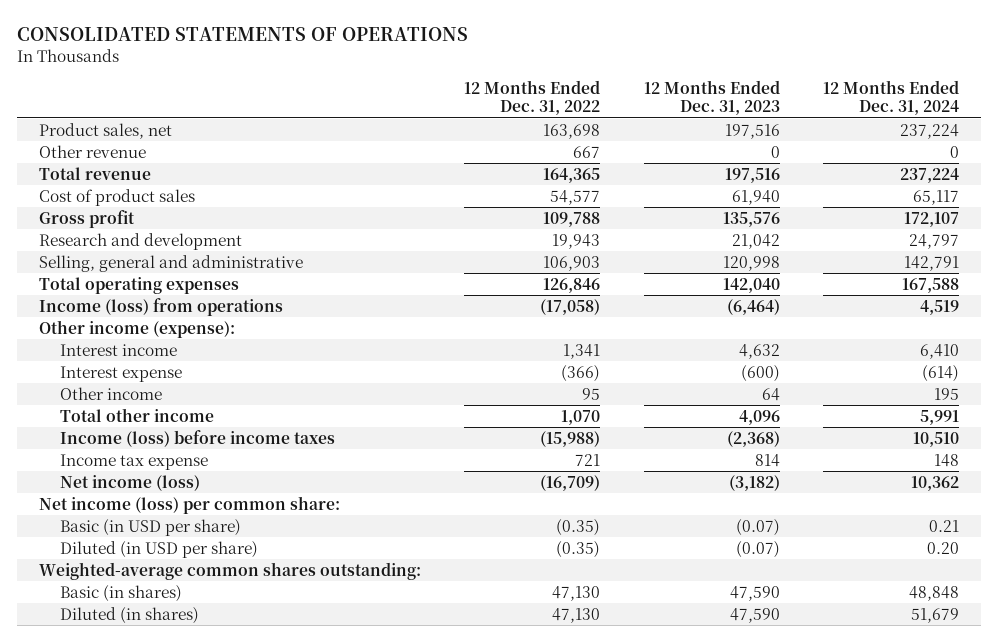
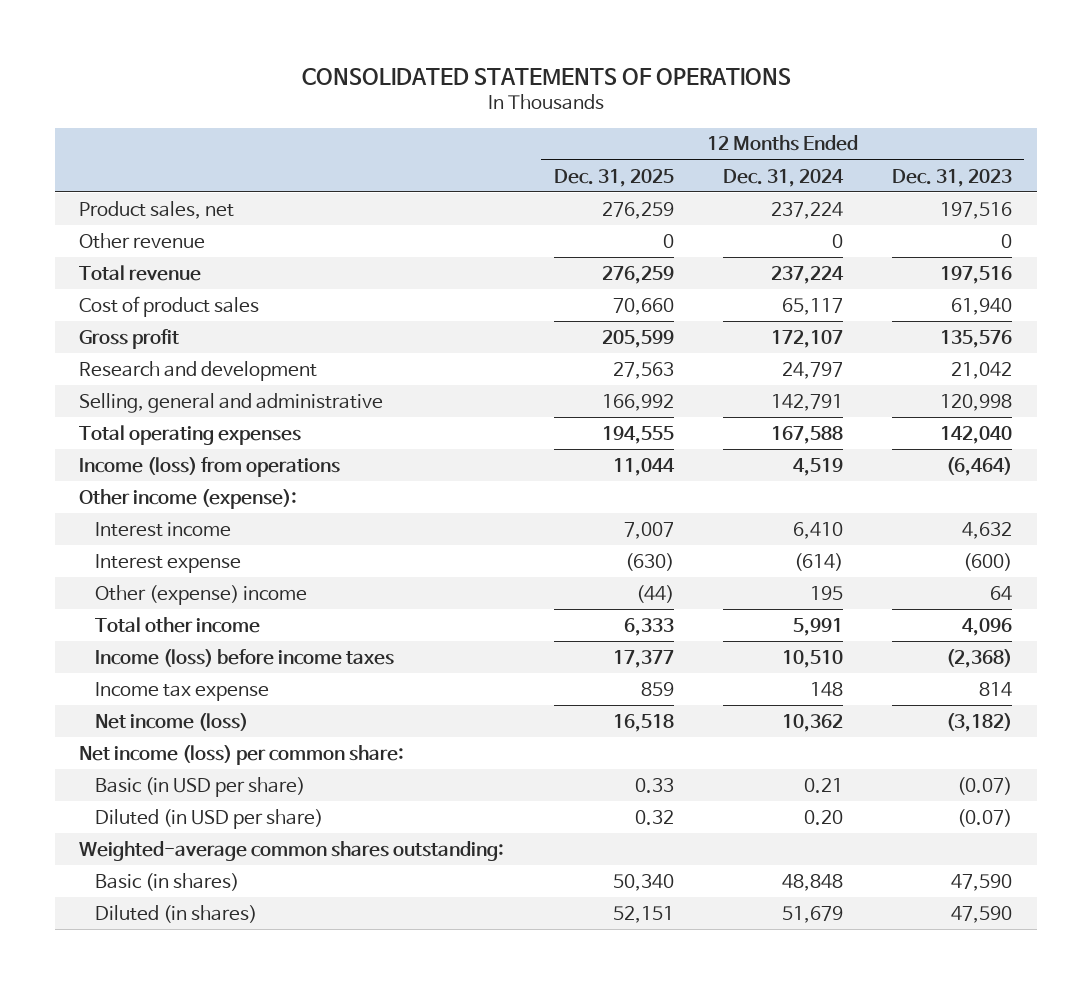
[464,80,601,116] 12 Months Ended Dec. 31, 2022 -> none
none -> [553,168,674,187] Dec. 31, 2025
[59,386,162,400] Other income -> [94,584,307,605] Other (expense) income

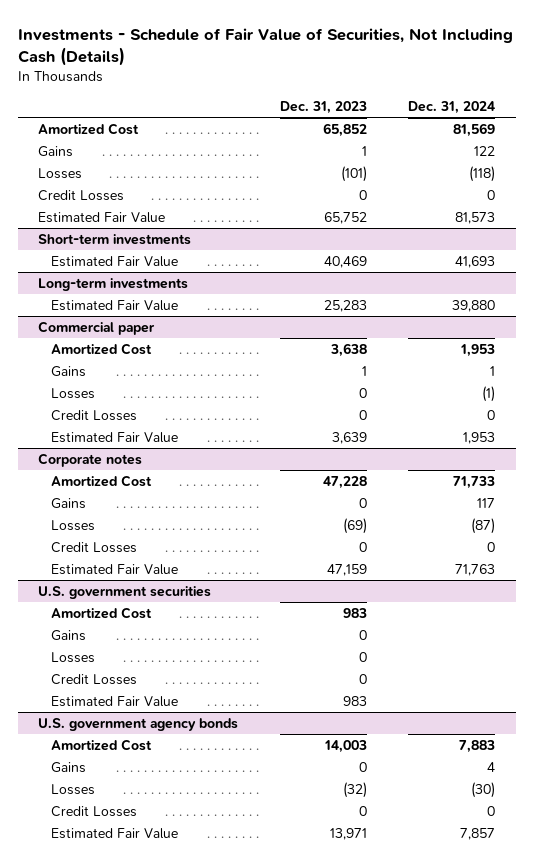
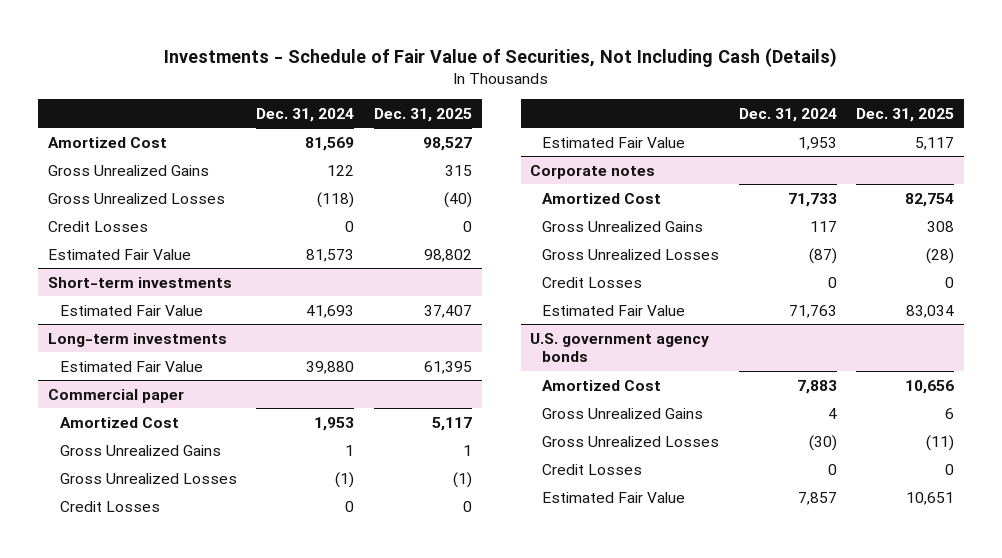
[279,100,367,114] Dec. 31, 2023 -> none
none -> [373,107,472,122] Dec. 31, 2025
[38,145,74,157] Gains -> [48,164,210,176] Gross Unrealized Gains
[38,167,83,179] Losses -> [48,192,226,204] Gross Unrealized Losses
[50,365,86,377] Gains -> [60,444,222,456] Gross Unrealized Gains
[50,387,95,399] Losses -> [60,472,238,484] Gross Unrealized Losses
[50,497,86,509] Gains -> [542,220,704,232] Gross Unrealized Gains
[50,519,95,531] Losses -> [542,248,720,260] Gross Unrealized Losses
[38,585,212,599] U.S. government securities -> none
[50,606,152,619] Amortized Cost -> none
[50,629,86,641] Gains -> none
[50,651,95,663] Losses -> none
[50,673,137,685] Credit Losses -> none
[50,695,178,707] Estimated Fair Value -> none
[50,761,86,773] Gains -> [542,407,704,419] Gross Unrealized Gains
[50,783,95,795] Losses -> [542,435,720,447] Gross Unrealized Losses

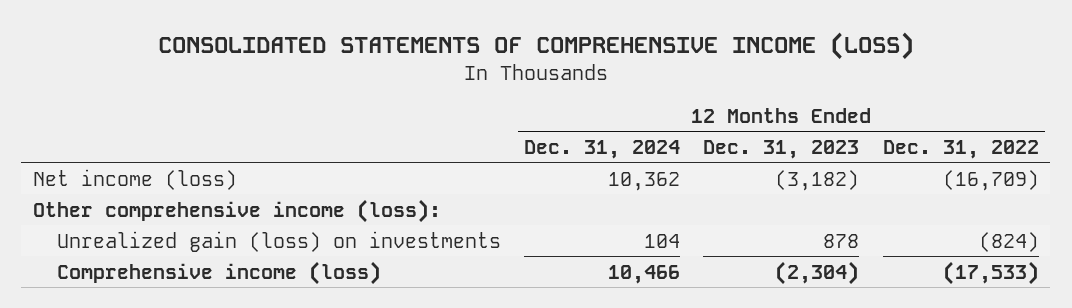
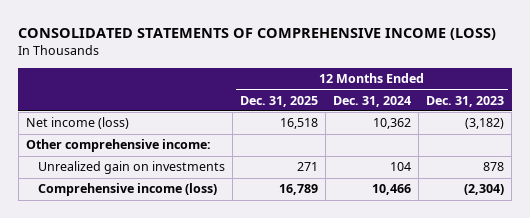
[882,140,1039,160] Dec. 31, 2022 -> none
none -> [239,95,318,107] Dec. 31, 2025
[33,198,442,223] Other comprehensive income (loss): -> [25,139,211,153] Other comprehensive income:
[56,230,501,252] Unrealized gain (loss) on investments -> [37,161,225,175] Unrealized gain on investments

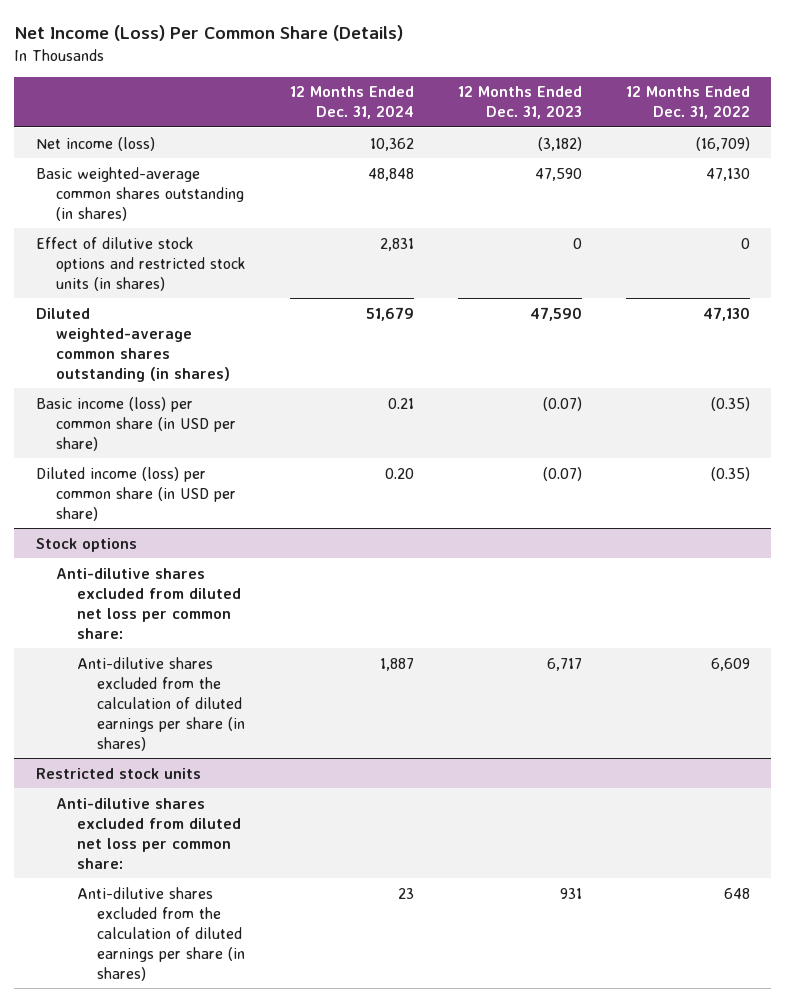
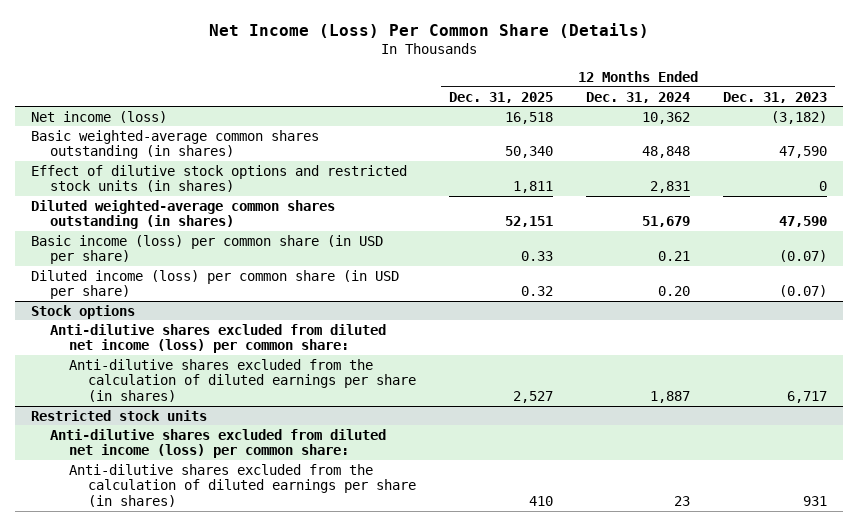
[625,86,750,120] 12 Months Ended Dec. 31, 2022 -> none
none -> [448,91,553,103] Dec. 31, 2025
[56,567,241,639] Anti-dilutive shares excluded from diluted net loss per common share: -> [50,323,387,354] Anti-dilutive shares excluded from diluted net income (loss) per common share:
[56,797,241,869] Anti-dilutive shares excluded from diluted net loss per common share: -> [50,428,387,459] Anti-dilutive shares excluded from diluted net income (loss) per common share:

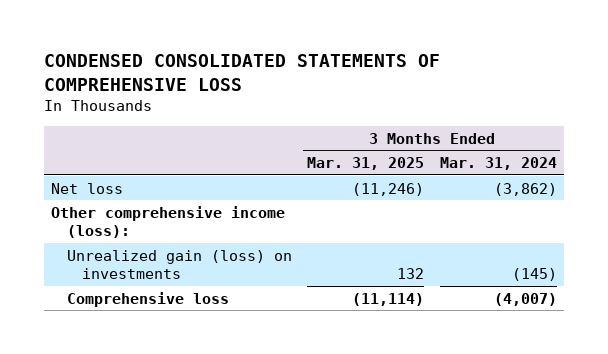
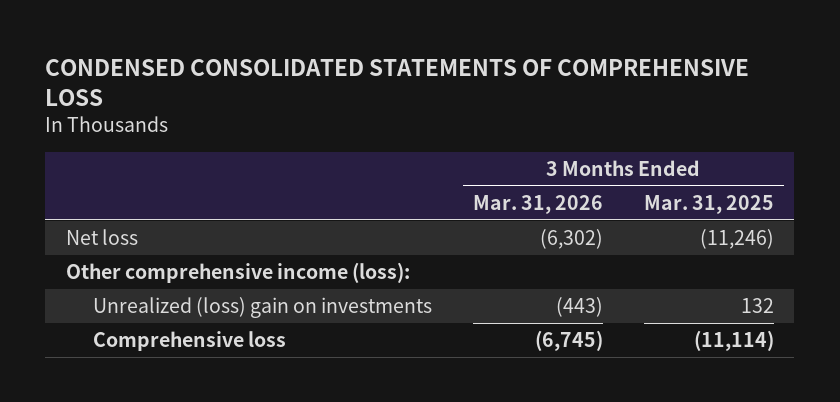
[439,157,557,171] Mar. 31, 2024 -> none
none -> [473,194,604,214] Mar. 31, 2026
[66,249,292,280] Unrealized gain (loss) on investments -> [93,297,433,319] Unrealized (loss) gain on investments

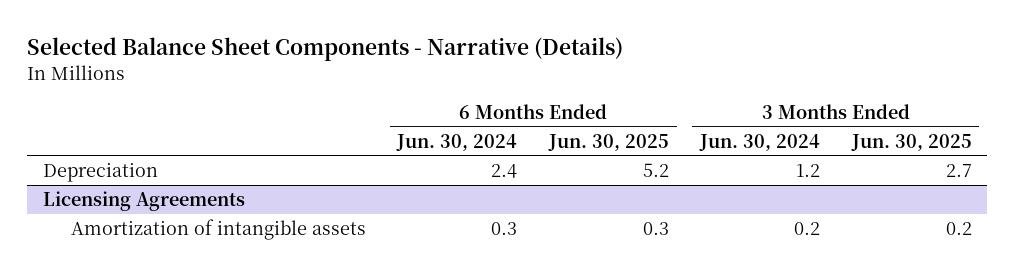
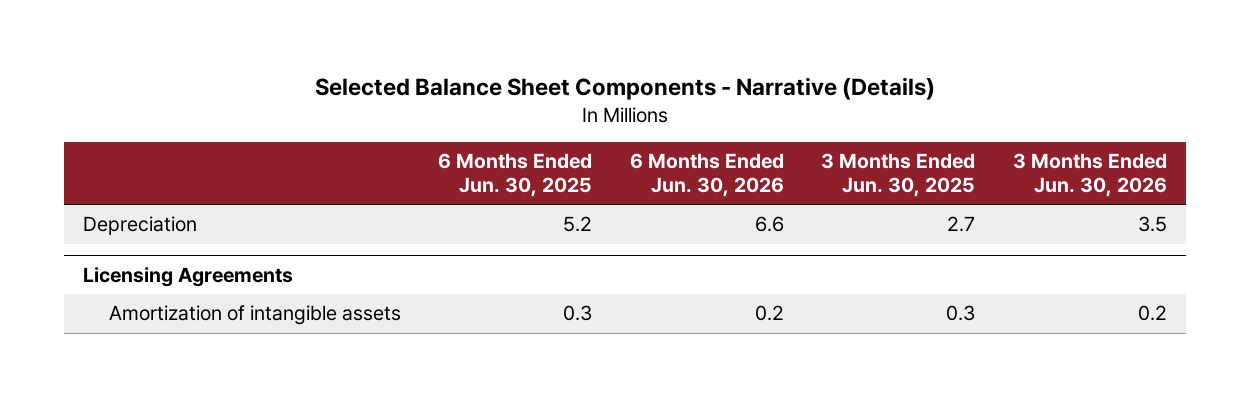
[396,133,518,151] Jun. 30, 2024 -> none
[699,133,821,151] Jun. 30, 2024 -> none
none -> [629,153,784,198] 6 Months Ended Jun. 30, 2026
none -> [1012,153,1167,198] 3 Months Ended Jun. 30, 2026
[945,222,972,236] 0.2 -> [946,305,976,322] 0.3

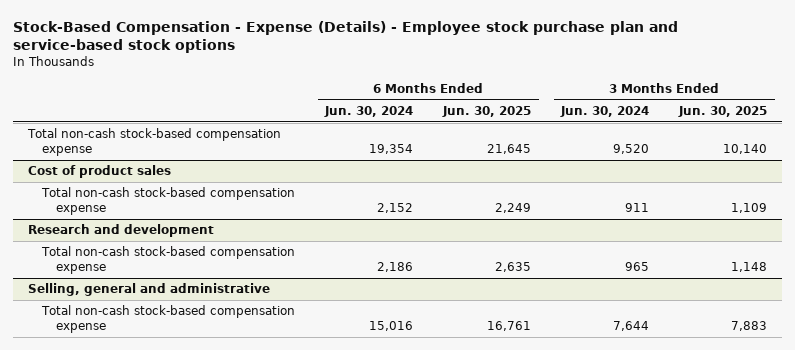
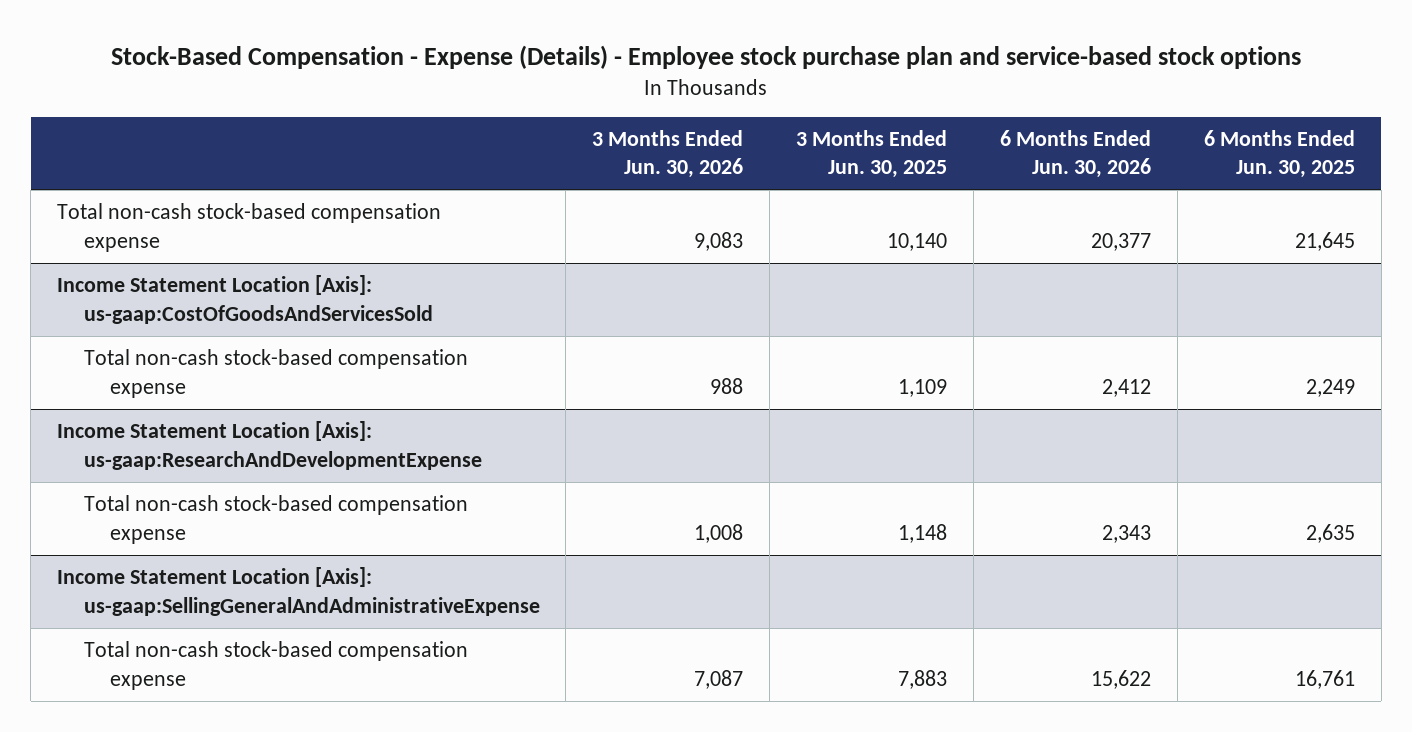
[324,106,414,118] Jun. 30, 2024 -> none
[560,106,650,118] Jun. 30, 2024 -> none
none -> [592,130,744,179] 3 Months Ended Jun. 30, 2026
none -> [1000,130,1152,179] 6 Months Ended Jun. 30, 2026
[28,165,172,179] Cost of product sales -> [57,275,433,324] Income Statement Location [Axis]: us-gaap:CostOfGoodsAndServicesSold
[28,224,215,238] Research and development -> [57,421,482,470] Income Statement Location [Axis]: us-gaap:ResearchAndDevelopmentExpense
[28,283,271,297] Selling, general and administrative -> [57,567,540,616] Income Statement Location [Axis]: us-gaap:SellingGeneralAndAdministrativeExpense

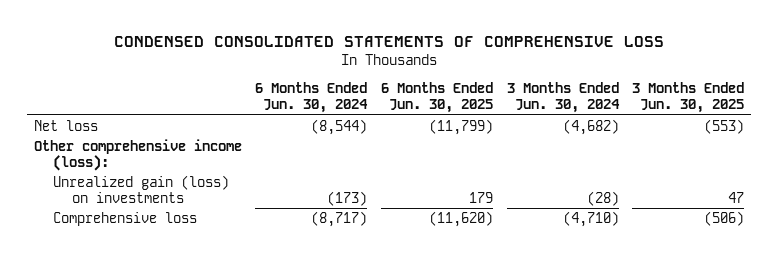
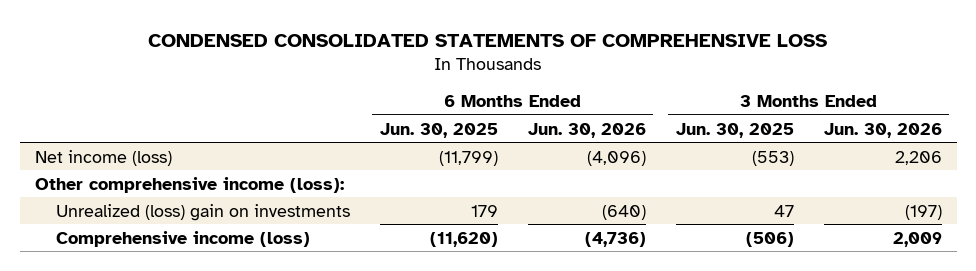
[255,82,369,114] 6 Months Ended Jun. 30, 2024 -> none
[506,82,620,114] 3 Months Ended Jun. 30, 2024 -> none
none -> [527,122,646,138] Jun. 30, 2026
none -> [823,122,942,138] Jun. 30, 2026
[33,119,98,131] Net loss -> [34,149,172,166] Net income (loss)
[52,174,229,203] Unrealized gain (loss) on investments -> [56,203,351,221] Unrealized (loss) gain on investments
[52,211,197,226] Comprehensive loss -> [56,230,311,247] Comprehensive income (loss)

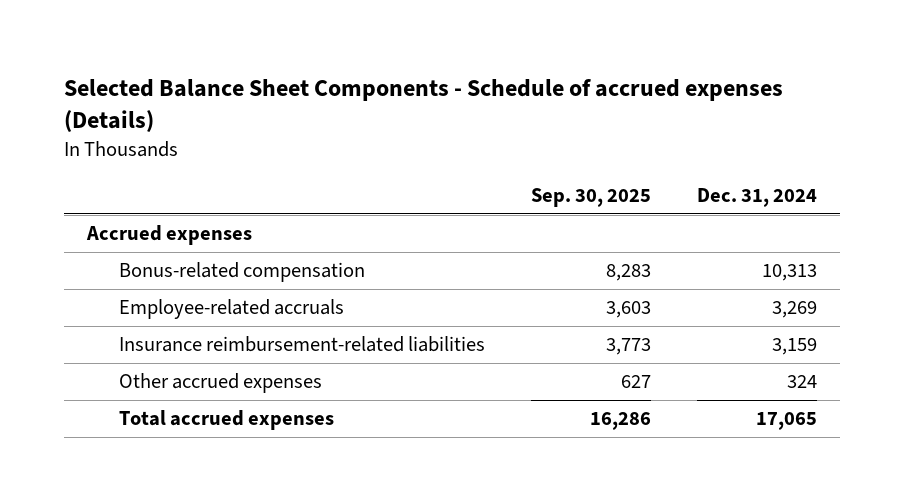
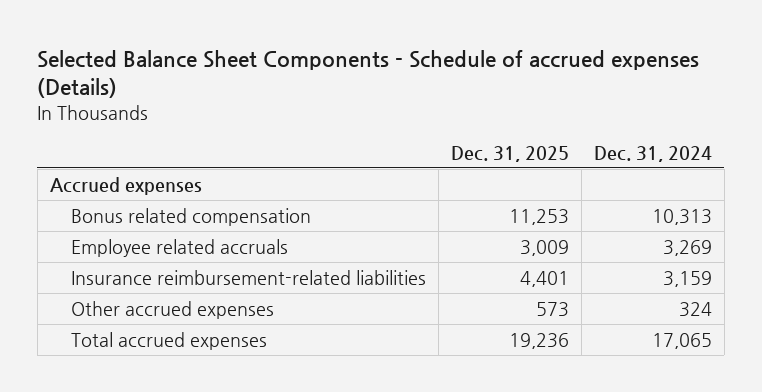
[530,188,651,208] Sep. 30, 2025 -> none
none -> [450,145,569,162] Dec. 31, 2025
[118,262,365,283] Bonus-related compensation -> [71,207,312,226] Bonus related compensation
[118,299,344,320] Employee-related accruals -> [71,238,289,257] Employee related accruals

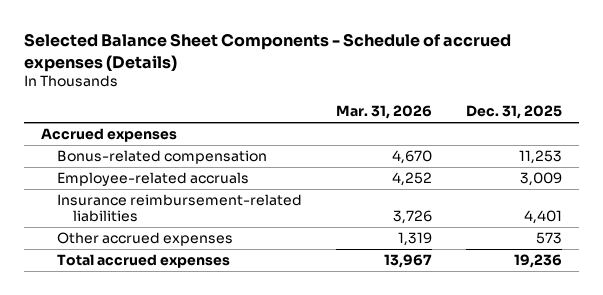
[593,145,712,162] Dec. 31, 2024 -> none
none -> [336,105,433,120] Mar. 31, 2026
[71,207,312,226] Bonus related compensation -> [57,150,268,165] Bonus-related compensation
[71,238,289,257] Employee related accruals -> [57,172,250,187] Employee-related accruals

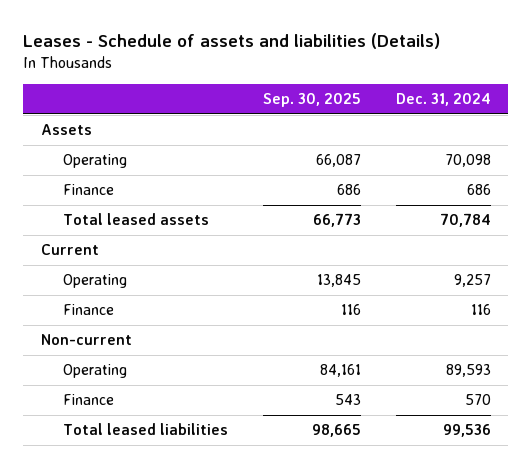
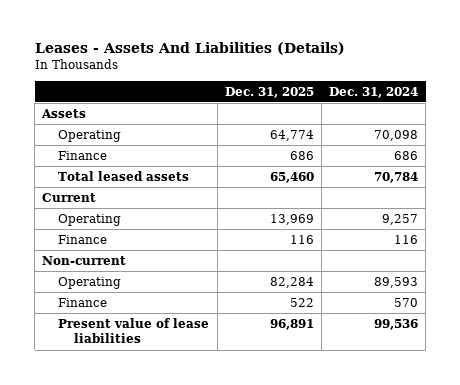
[23,33,441,50] Leases - Schedule of assets and liabilities (Details) -> [34,41,345,55] Leases - Assets And Liabilities (Details)
[262,93,361,108] Sep. 30, 2025 -> none
none -> [224,86,314,98] Dec. 31, 2025
[62,423,228,436] Total leased liabilities -> [58,317,210,344] Present value of lease liabilities

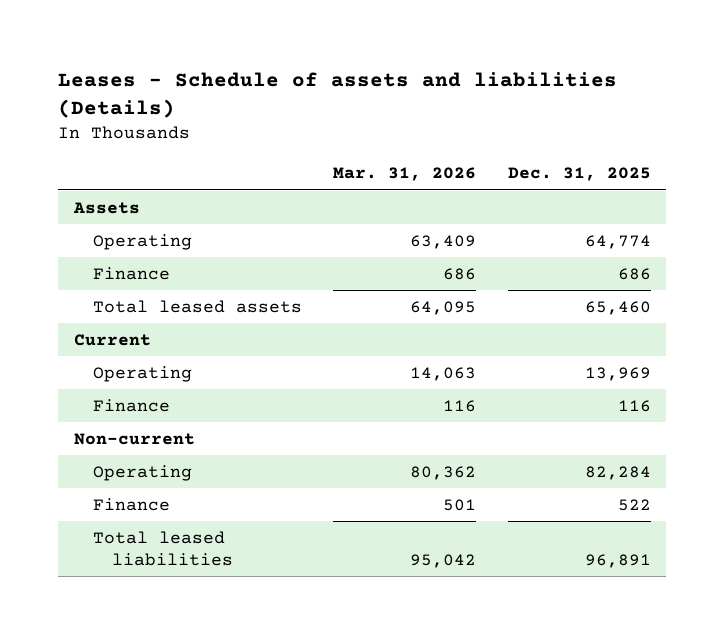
[34,41,345,55] Leases - Assets And Liabilities (Details) -> [57,71,617,118] Leases - Schedule of assets and liabilities (Details)
[329,86,419,98] Dec. 31, 2024 -> none
none -> [333,167,477,182] Mar. 31, 2026
[58,317,210,344] Present value of lease liabilities -> [92,530,234,566] Total leased liabilities

